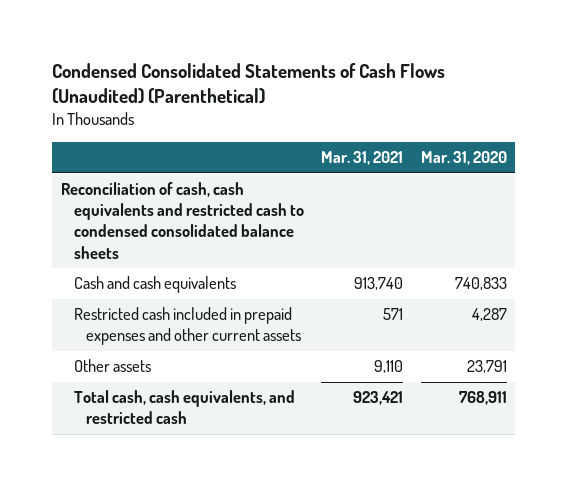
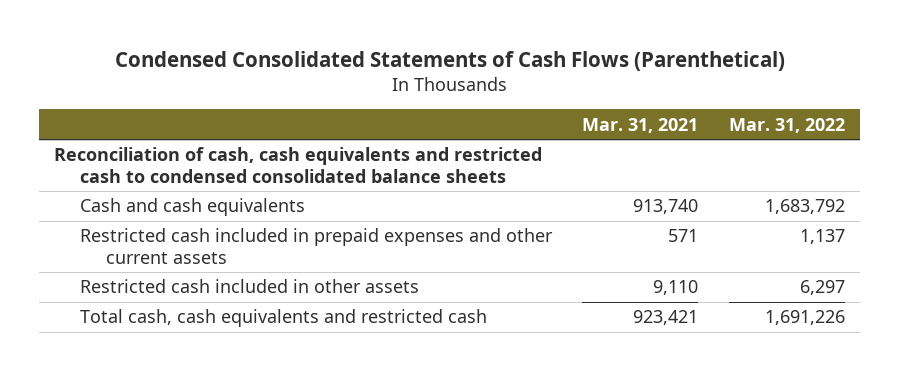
[52,62,446,105] Condensed Consolidated Statements of Cash Flows (Unaudited) (Parenthetical) -> [114,50,785,71] Condensed Consolidated Statements of Cash Flows (Parenthetical)
[420,151,507,166] Mar. 31, 2020 -> none
none -> [728,117,845,133] Mar. 31, 2022
[73,359,151,373] Other assets -> [80,279,420,294] Restricted cash included in other assets
[73,390,295,425] Total cash, cash equivalents, and restricted cash -> [80,309,488,328] Total cash, cash equivalents and restricted cash

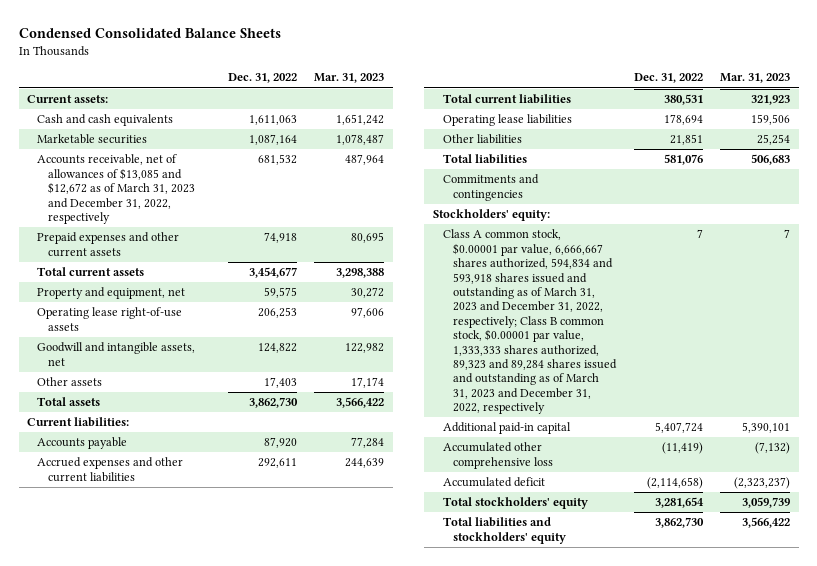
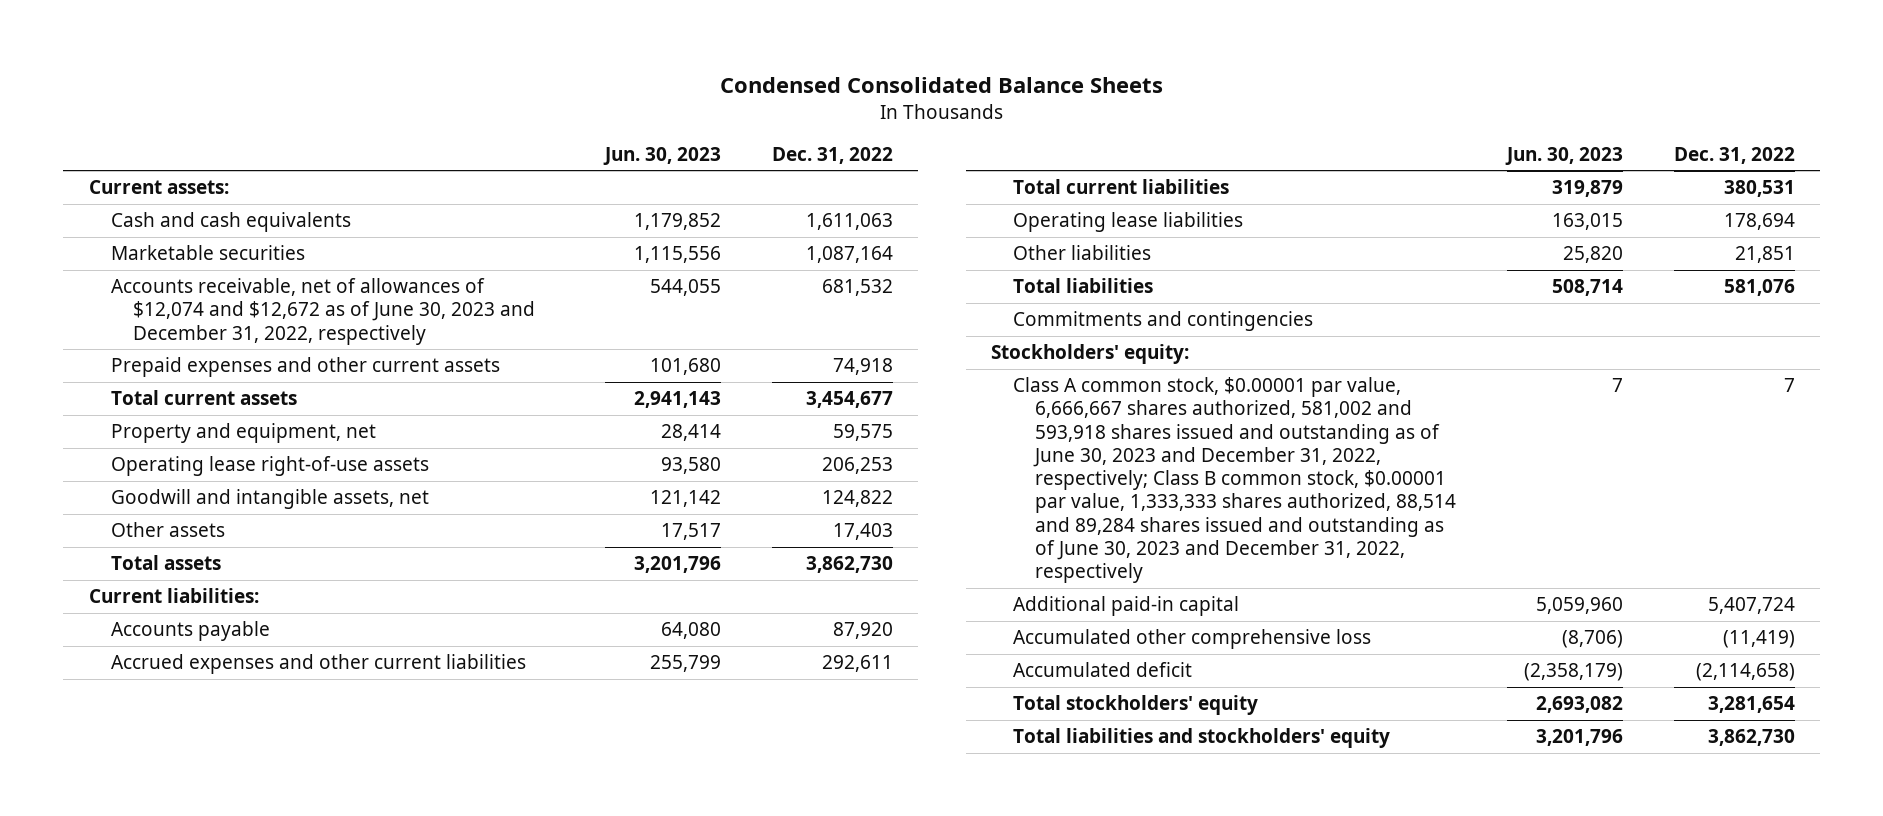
[314,73,385,84] Mar. 31, 2023 -> none
none -> [602,146,721,165] Jun. 30, 2023
[37,154,195,224] Accounts receivable, net of allowances of $13,085 and $12,672 as of March 31, 2023 and December 31, 2022, respectively -> [110,278,536,345] Accounts receivable, net of allowances of $12,074 and $12,672 as of June 30, 2023 and December 31, 2022, respectively
[443,229,618,415] Class A common stock, $0.00001 par value, 6,666,667 shares authorized, 594,834 and 593,918 shares issued and outstanding as of March 31, 2023 and December 31, 2022, respectively; Class B common stock, $0.00001 par value, 1,333,333 shares authorized, 89,323 and 89,284 shares issued and outstanding as of March 31, 2023 and December 31, 2022, respectively -> [1013,377,1457,584] Class A common stock, $0.00001 par value, 6,666,667 shares authorized, 581,002 and 593,918 shares issued and outstanding as of June 30, 2023 and December 31, 2022, respectively; Class B common stock, $0.00001 par value, 1,333,333 shares authorized, 88,514 and 89,284 shares issued and outstanding as of June 30, 2023 and December 31, 2022, respectively

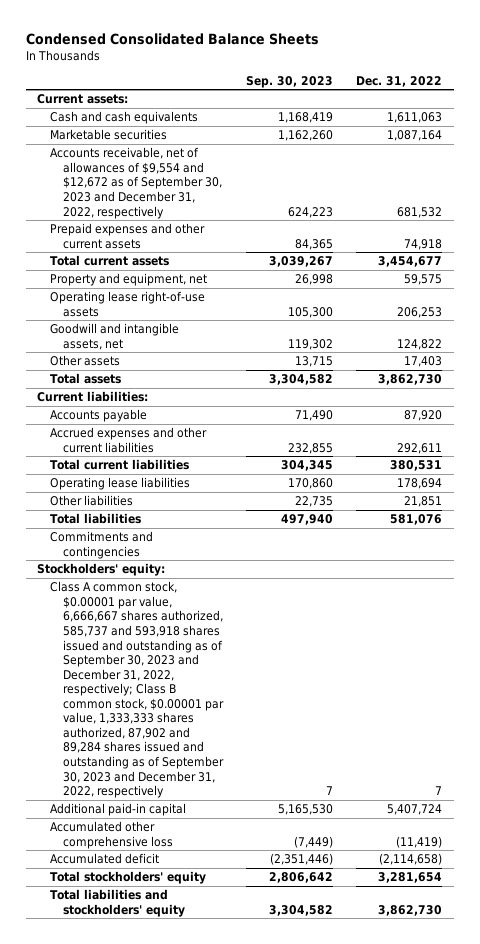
[602,146,721,165] Jun. 30, 2023 -> none
none -> [246,75,334,88] Sep. 30, 2023
[110,278,536,345] Accounts receivable, net of allowances of $12,074 and $12,672 as of June 30, 2023 and December 31, 2022, respectively -> [50,147,222,219] Accounts receivable, net of allowances of $9,554 and $12,672 as of September 30, 2023 and December 31, 2022, respectively
[1013,377,1457,584] Class A common stock, $0.00001 par value, 6,666,667 shares authorized, 581,002 and 593,918 shares issued and outstanding as of June 30, 2023 and December 31, 2022, respectively; Class B common stock, $0.00001 par value, 1,333,333 shares authorized, 88,514 and 89,284 shares issued and outstanding as of June 30, 2023 and December 31, 2022, respectively -> [50,581,224,799] Class A common stock, $0.00001 par value, 6,666,667 shares authorized, 585,737 and 593,918 shares issued and outstanding as of September 30, 2023 and December 31, 2022, respectively; Class B common stock, $0.00001 par value, 1,333,333 shares authorized, 87,902 and 89,284 shares issued and outstanding as of September 30, 2023 and December 31, 2022, respectively

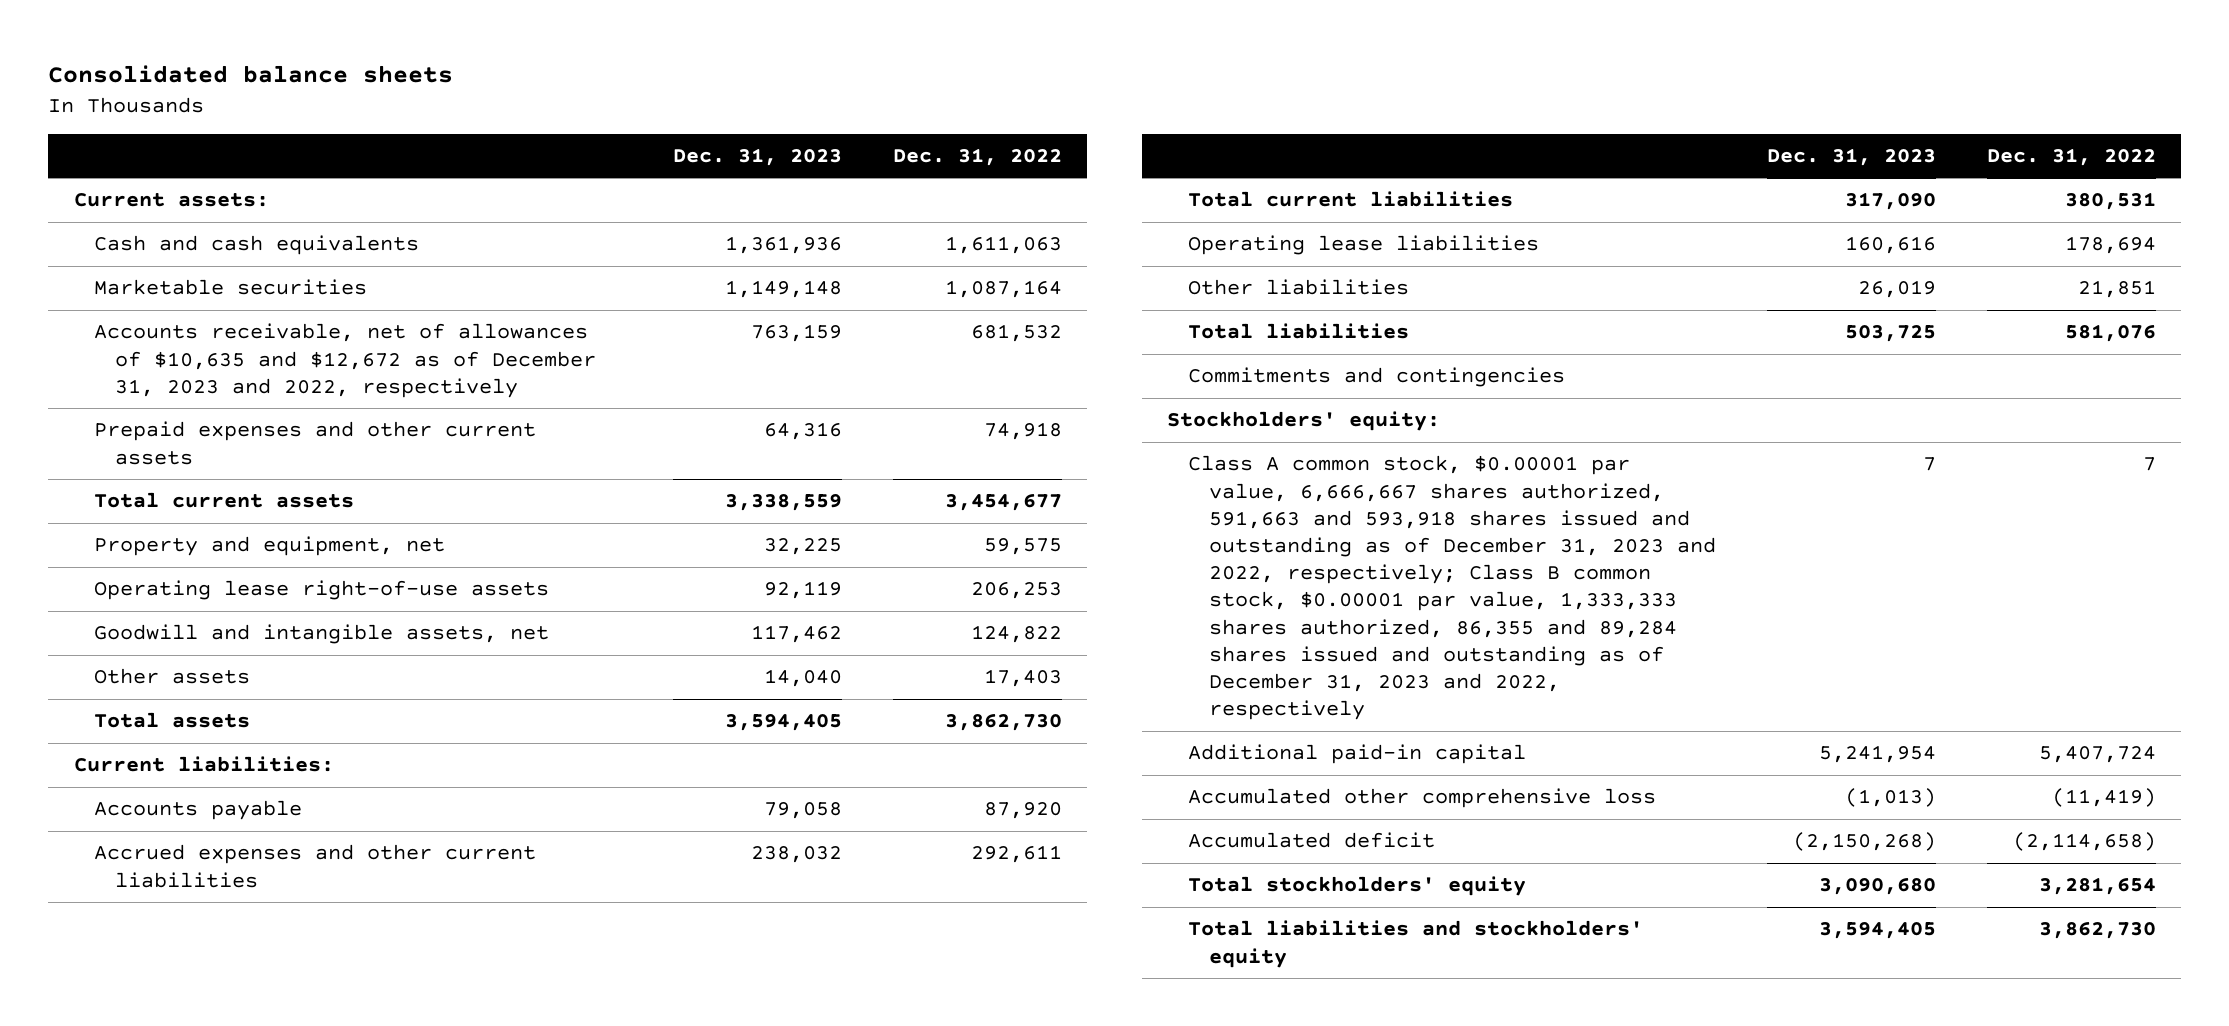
[25,32,319,45] Condensed Consolidated Balance Sheets -> [48,65,454,84] Consolidated balance sheets
[246,75,334,88] Sep. 30, 2023 -> none
none -> [673,148,843,167] Dec. 31, 2023
[50,147,222,219] Accounts receivable, net of allowances of $9,554 and $12,672 as of September 30, 2023 and December 31, 2022, respectively -> [94,323,597,398] Accounts receivable, net of allowances of $10,635 and $12,672 as of December 31, 2023 and 2022, respectively
[50,581,224,799] Class A common stock, $0.00001 par value, 6,666,667 shares authorized, 585,737 and 593,918 shares issued and outstanding as of September 30, 2023 and December 31, 2022, respectively; Class B common stock, $0.00001 par value, 1,333,333 shares authorized, 87,902 and 89,284 shares issued and outstanding as of September 30, 2023 and December 31, 2022, respectively -> [1188,455,1716,721] Class A common stock, $0.00001 par value, 6,666,667 shares authorized, 591,663 and 593,918 shares issued and outstanding as of December 31, 2023 and 2022, respectively; Class B common stock, $0.00001 par value, 1,333,333 shares authorized, 86,355 and 89,284 shares issued and outstanding as of December 31, 2023 and 2022, respectively

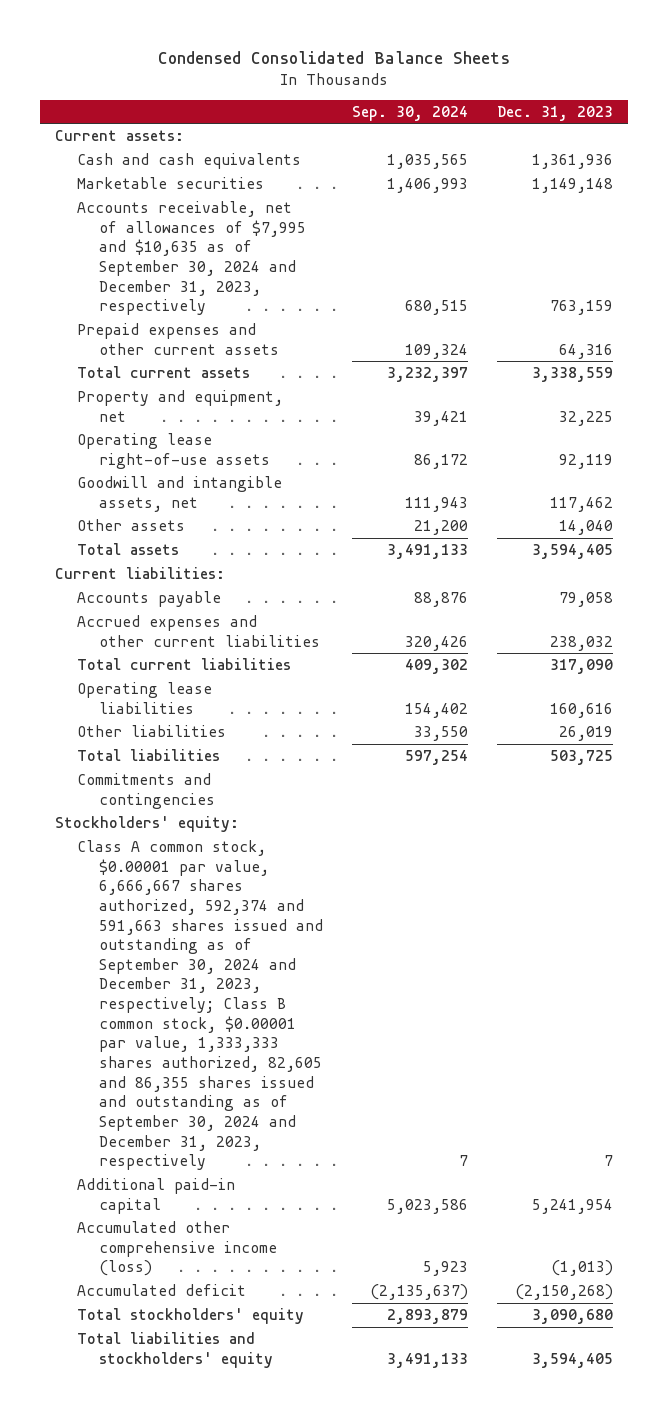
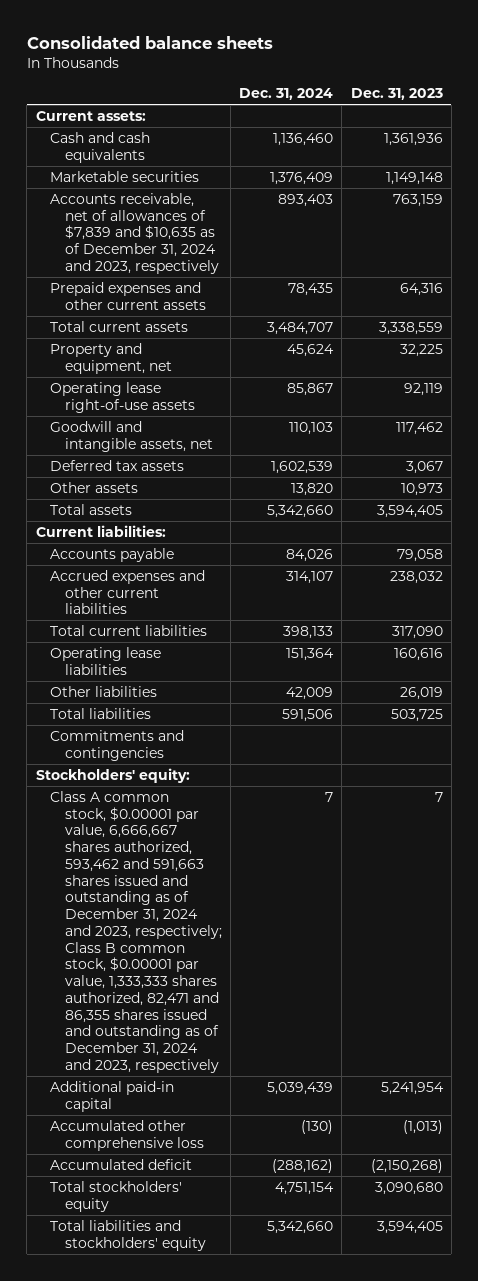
[157,51,510,65] Condensed Consolidated Balance Sheets -> [26,35,273,49] Consolidated balance sheets
[352,106,469,122] Sep. 30, 2024 -> none
none -> [239,88,334,101] Dec. 31, 2024
[76,201,307,316] Accounts receivable, net of allowances of $7,995 and $10,635 as of September 30, 2024 and December 31, 2023, respectively -> [50,192,219,274] Accounts receivable, net of allowances of $7,839 and $10,635 as of December 31, 2024 and 2023, respectively
none -> [50,459,185,471] Deferred tax assets
[559,520,614,536] 14,040 -> [400,482,443,496] 10,973
[76,840,324,1171] Class A common stock, $0.00001 par value, 6,666,667 shares authorized, 592,374 and 591,663 shares issued and outstanding as of September 30, 2024 and December 31, 2023, respectively; Class B common stock, $0.00001 par value, 1,333,333 shares authorized, 82,605 and 86,355 shares issued and outstanding as of September 30, 2024 and December 31, 2023, respectively -> [50,790,222,1073] Class A common stock, $0.00001 par value, 6,666,667 shares authorized, 593,462 and 591,663 shares issued and outstanding as of December 31, 2024 and 2023, respectively; Class B common stock, $0.00001 par value, 1,333,333 shares authorized, 82,471 and 86,355 shares issued and outstanding as of December 31, 2024 and 2023, respectively
[76,1221,278,1277] Accumulated other comprehensive income (loss) -> [50,1119,204,1151] Accumulated other comprehensive loss

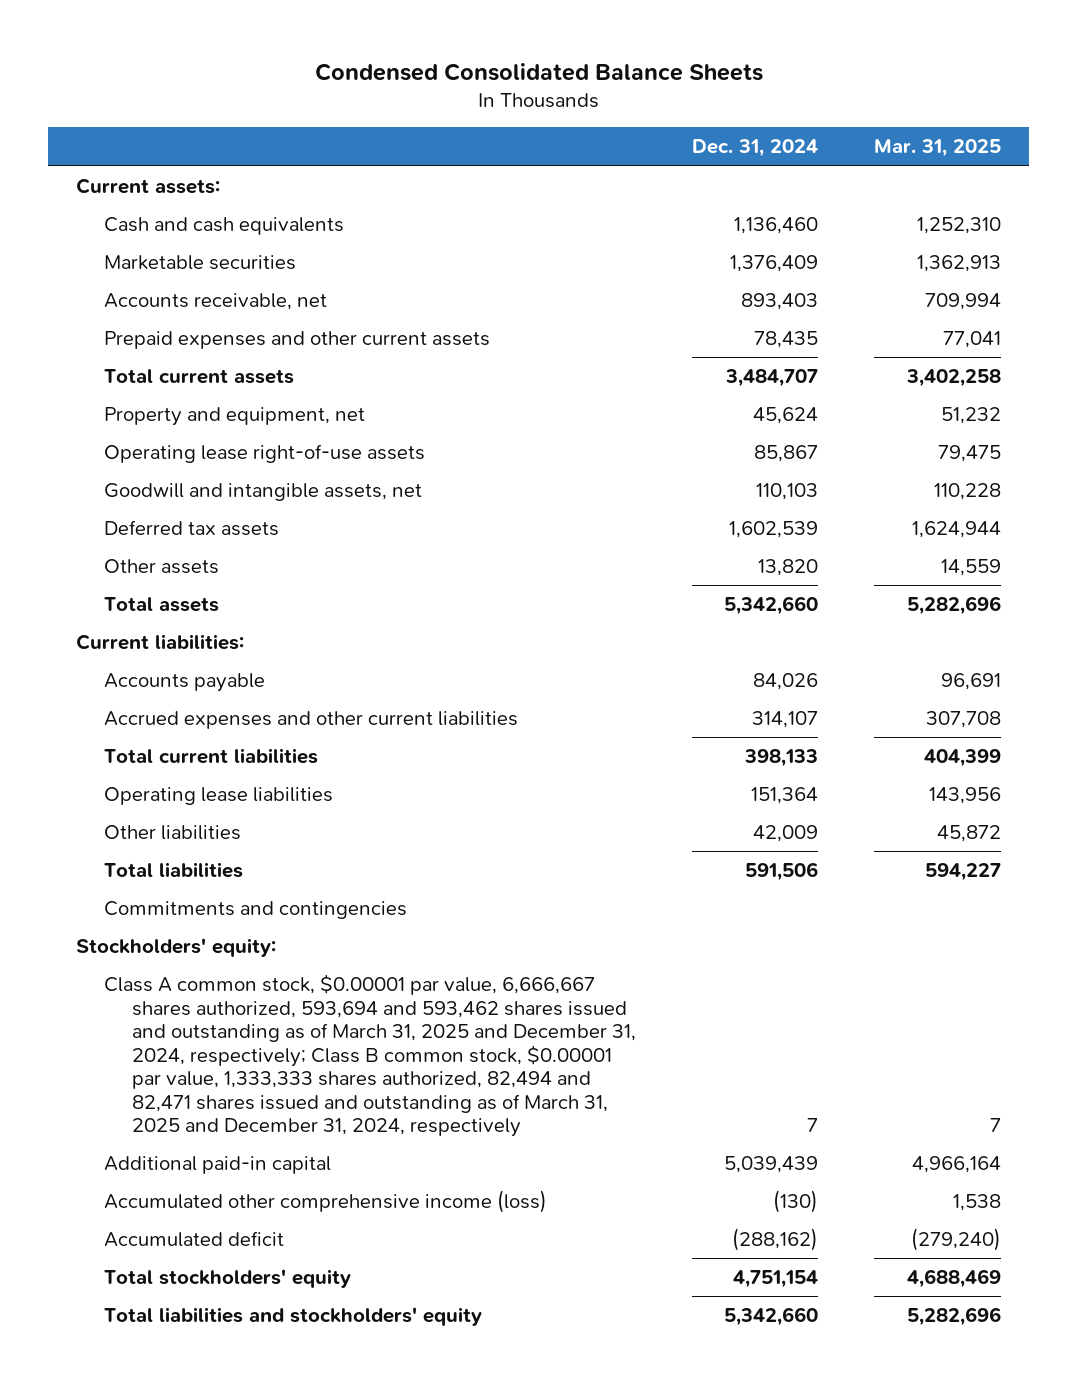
[26,35,273,49] Consolidated balance sheets -> [314,62,763,81] Condensed Consolidated Balance Sheets
[350,88,443,101] Dec. 31, 2023 -> none
none -> [873,139,1001,158] Mar. 31, 2025
[50,192,219,274] Accounts receivable, net of allowances of $7,839 and $10,635 as of December 31, 2024 and 2023, respectively -> [104,292,328,310] Accounts receivable, net
[50,790,222,1073] Class A common stock, $0.00001 par value, 6,666,667 shares authorized, 593,462 and 591,663 shares issued and outstanding as of December 31, 2024 and 2023, respectively; Class B common stock, $0.00001 par value, 1,333,333 shares authorized, 82,471 and 86,355 shares issued and outstanding as of December 31, 2024 and 2023, respectively -> [104,973,637,1138] Class A common stock, $0.00001 par value, 6,666,667 shares authorized, 593,694 and 593,462 shares issued and outstanding as of March 31, 2025 and December 31, 2024, respectively; Class B common stock, $0.00001 par value, 1,333,333 shares authorized, 82,494 and 82,471 shares issued and outstanding as of March 31, 2025 and December 31, 2024, respectively
[50,1119,204,1151] Accumulated other comprehensive loss -> [104,1189,548,1213] Accumulated other comprehensive income (loss)

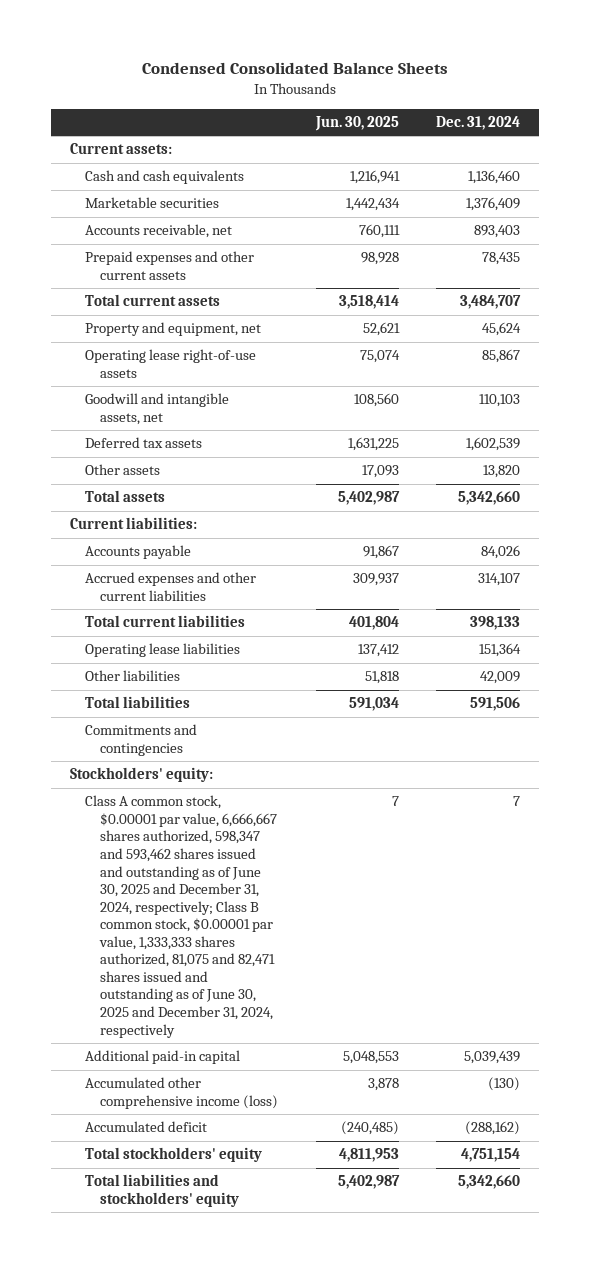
[873,139,1001,158] Mar. 31, 2025 -> none
none -> [314,115,399,131] Jun. 30, 2025
[104,973,637,1138] Class A common stock, $0.00001 par value, 6,666,667 shares authorized, 593,694 and 593,462 shares issued and outstanding as of March 31, 2025 and December 31, 2024, respectively; Class B common stock, $0.00001 par value, 1,333,333 shares authorized, 82,494 and 82,471 shares issued and outstanding as of March 31, 2025 and December 31, 2024, respectively -> [85,795,278,1038] Class A common stock, $0.00001 par value, 6,666,667 shares authorized, 598,347 and 593,462 shares issued and outstanding as of June 30, 2025 and December 31, 2024, respectively; Class B common stock, $0.00001 par value, 1,333,333 shares authorized, 81,075 and 82,471 shares issued and outstanding as of June 30, 2025 and December 31, 2024, respectively

